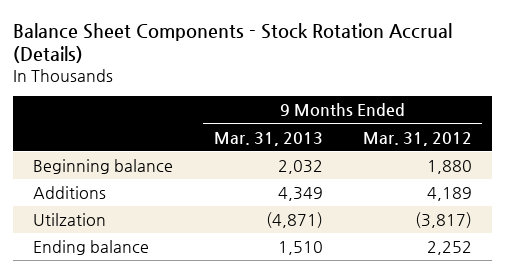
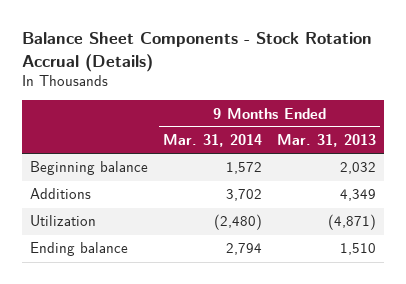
[362,131,472,146] Mar. 31, 2012 -> none
none -> [162,134,262,148] Mar. 31, 2014
[33,212,107,226] Utilzation -> [29,215,96,227] Utilization

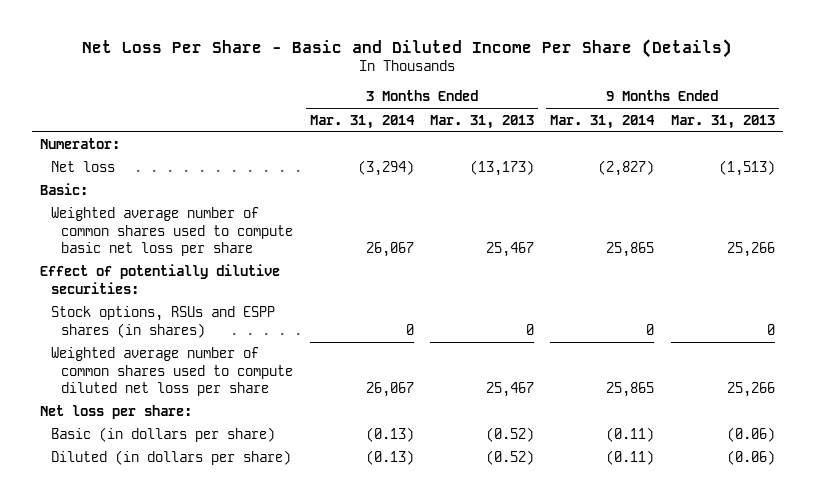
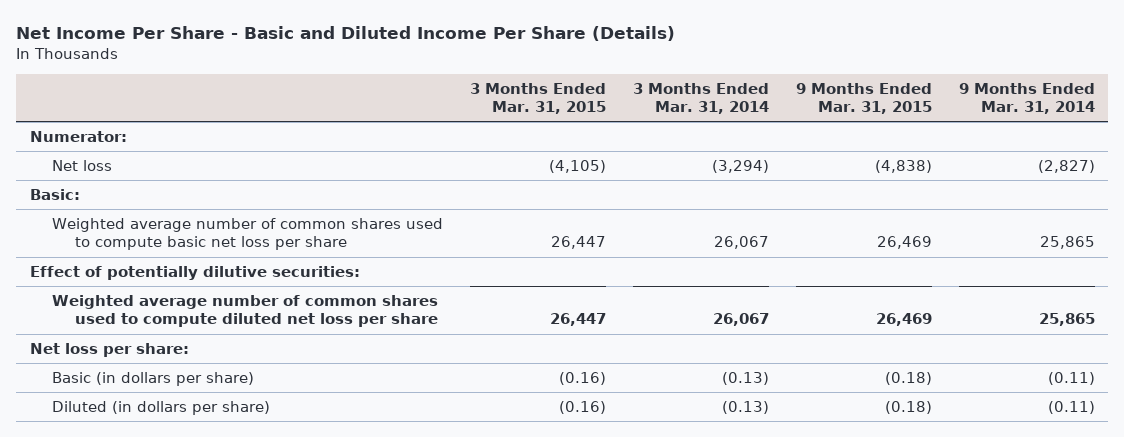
[82,39,733,59] Net Loss Per Share - Basic and Diluted Income Per Share (Details) -> [16,26,676,42] Net Income Per Share - Basic and Diluted Income Per Share (Details)
[429,114,534,129] Mar. 31, 2013 -> none
[670,114,775,129] Mar. 31, 2013 -> none
none -> [470,82,607,115] 3 Months Ended Mar. 31, 2015
none -> [795,82,932,115] 9 Months Ended Mar. 31, 2015
[50,306,275,338] Stock options, RSUs and ESPP shares (in shares) -> none

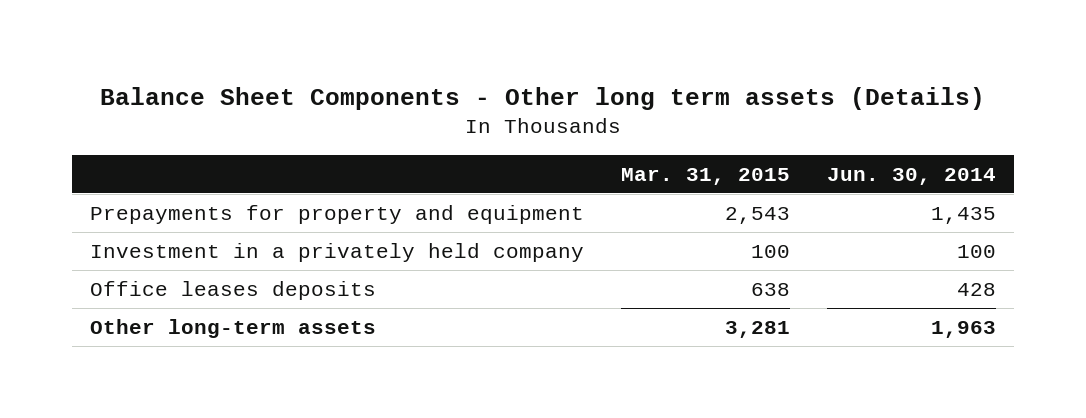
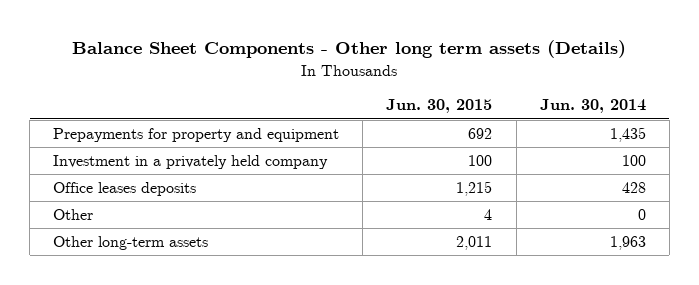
[620,167,790,185] Mar. 31, 2015 -> none
none -> [386,99,493,114] Jun. 30, 2015
none -> [53,209,94,221] Other

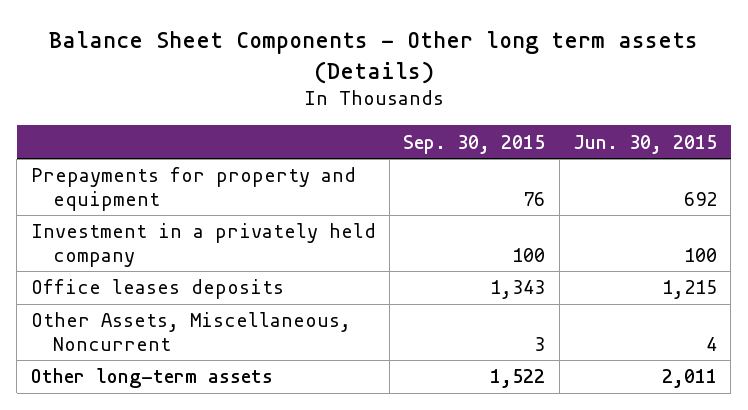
[539,99,646,114] Jun. 30, 2014 -> none
none -> [403,134,546,154] Sep. 30, 2015
[53,209,94,221] Other -> [30,312,351,351] Other Assets, Miscellaneous, Noncurrent

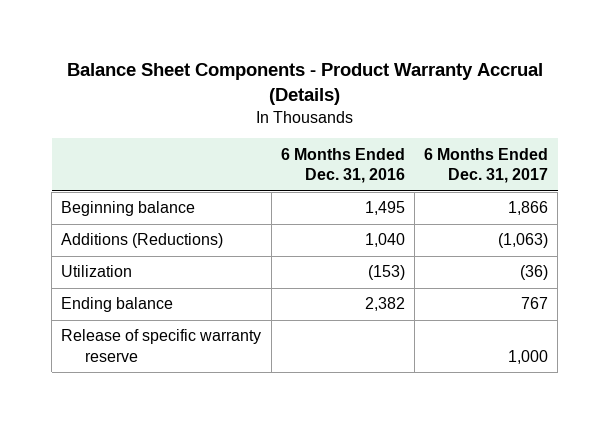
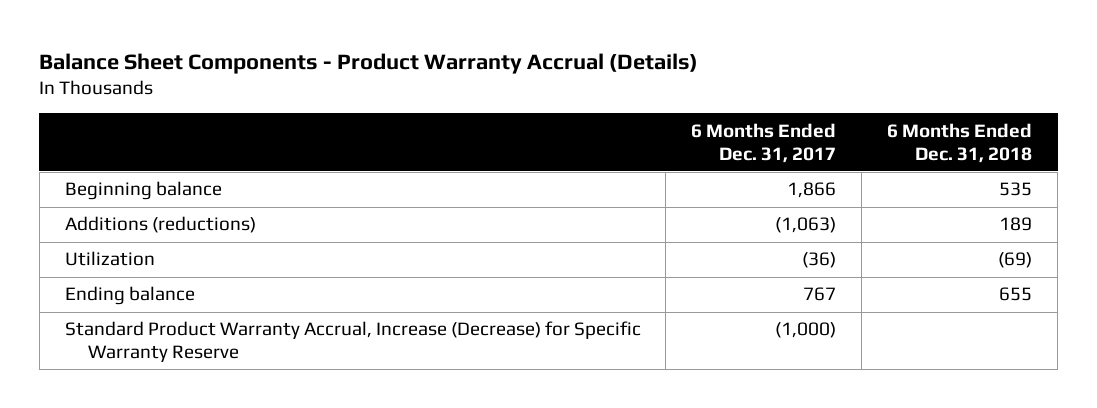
[280,147,405,184] 6 Months Ended Dec. 31, 2016 -> none
none -> [887,122,1033,163] 6 Months Ended Dec. 31, 2018
[61,233,224,249] Additions (Reductions) -> [64,216,256,234] Additions (reductions)
[61,329,262,362] Release of specific warranty reserve -> [64,321,641,363] Standard Product Warranty Accrual, Increase (Decrease) for Specific Warranty Reserve
[508,349,549,364] 1,000 -> [775,322,837,339] (1,000)

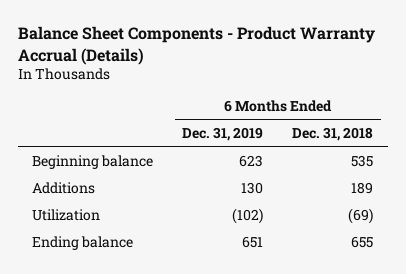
[691,122,837,163] 6 Months Ended Dec. 31, 2017 -> none
none -> [182,127,264,142] Dec. 31, 2019
[64,216,256,234] Additions (reductions) -> [32,182,96,195] Additions
[64,321,641,363] Standard Product Warranty Accrual, Increase (Decrease) for Specific Warranty Reserve -> none

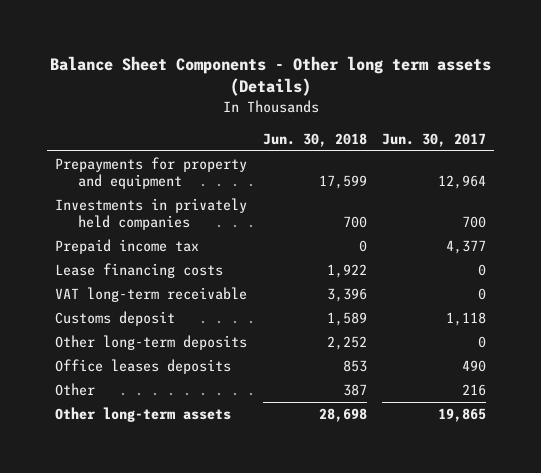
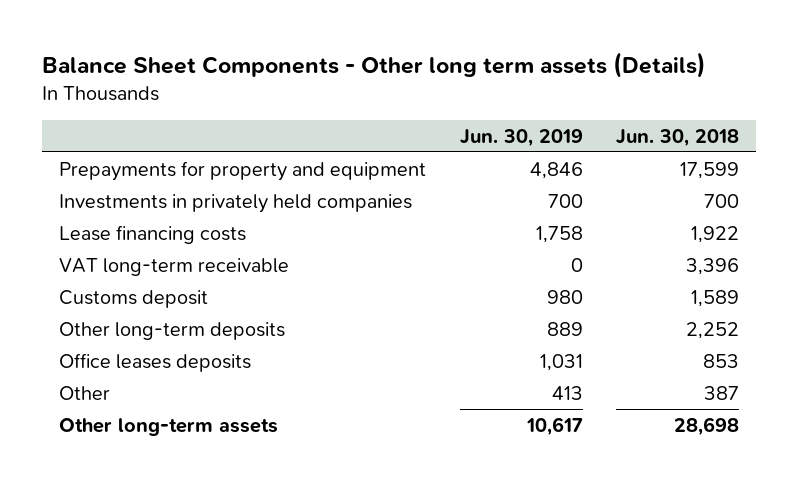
[382,132,487,147] Jun. 30, 2017 -> none
none -> [459,128,583,147] Jun. 30, 2019
[55,239,200,255] Prepaid income tax -> none

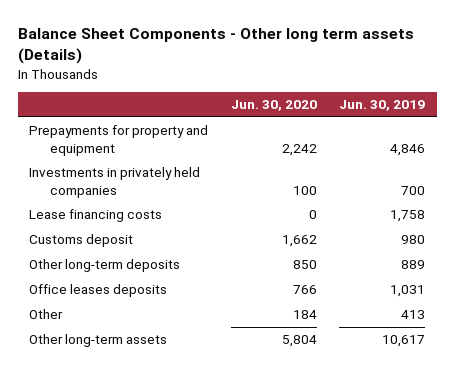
[616,128,740,147] Jun. 30, 2018 -> none
none -> [230,100,317,112] Jun. 30, 2020
[59,257,290,276] VAT long-term receivable -> none

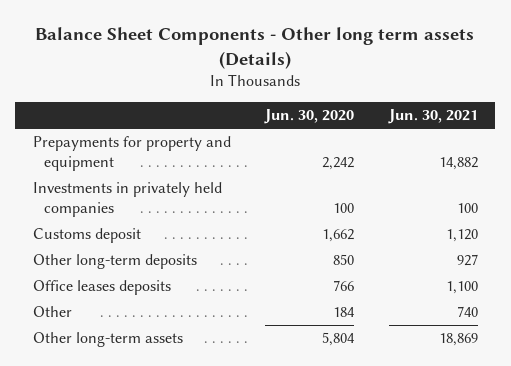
[339,100,426,112] Jun. 30, 2019 -> none
none -> [388,109,479,125] Jun. 30, 2021
[29,209,163,223] Lease financing costs -> none

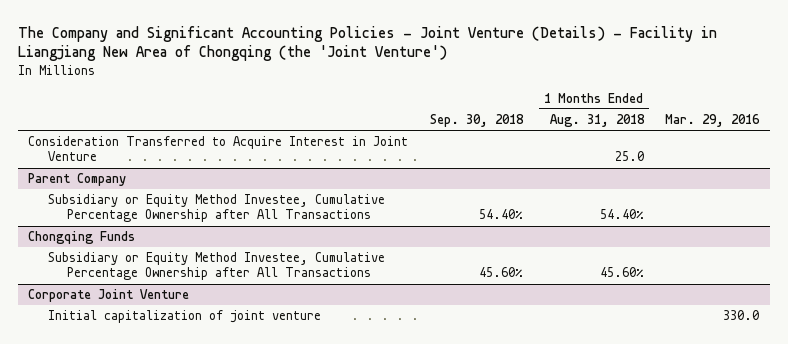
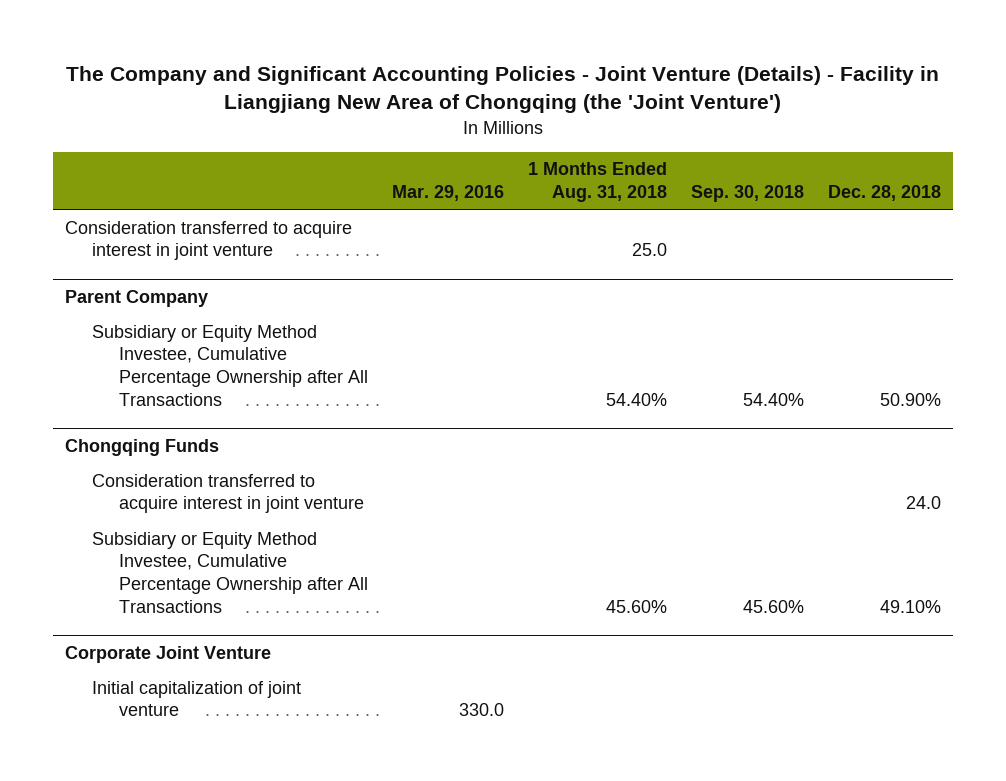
none -> [827,185,941,202] Dec. 28, 2018
[28,136,409,162] Consideration Transferred to Acquire Interest in Joint Venture -> [65,220,353,261] Consideration transferred to acquire interest in joint venture
none -> [91,473,364,514] Consideration transferred to acquire interest in joint venture

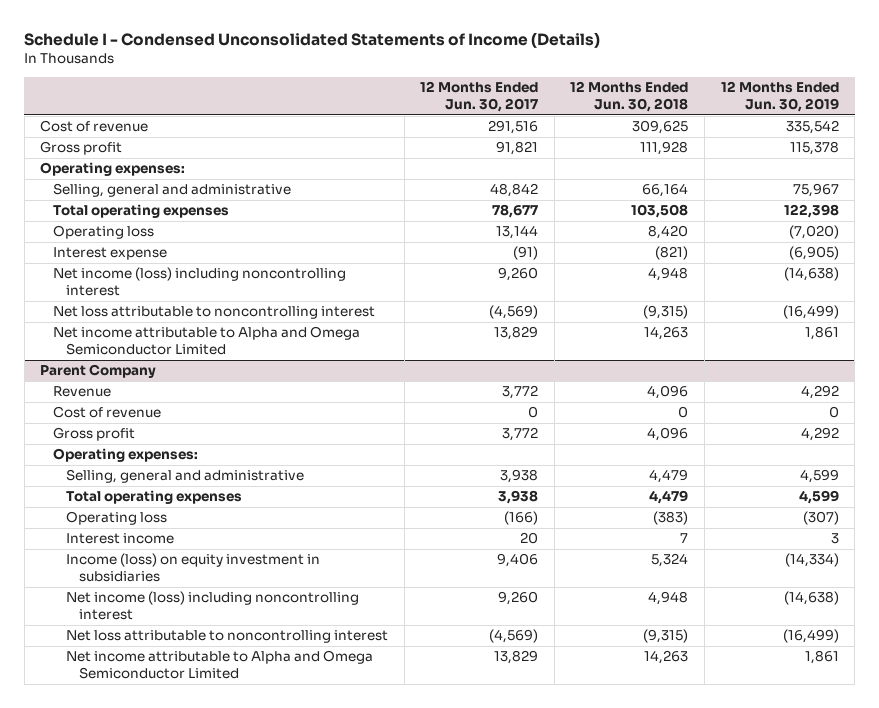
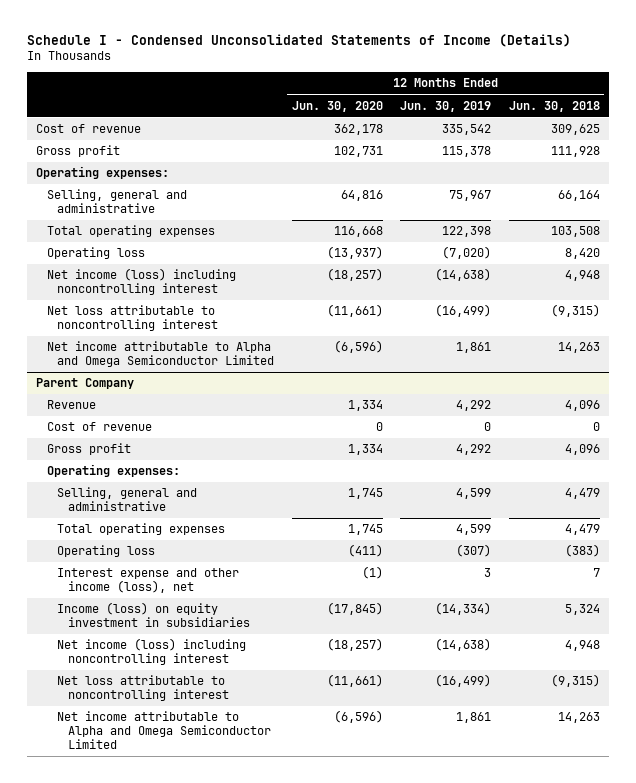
[420,81,539,113] 12 Months Ended Jun. 30, 2017 -> none
none -> [291,100,383,112] Jun. 30, 2020
[53,247,168,261] Interest expense -> none
[65,533,174,545] Interest income -> [57,568,240,594] Interest expense and other income (loss), net

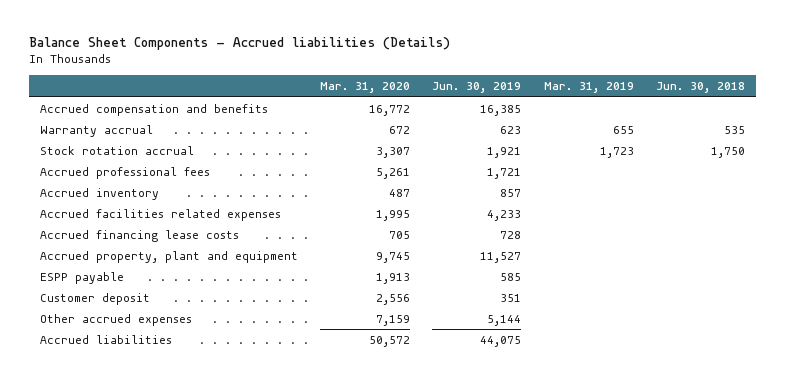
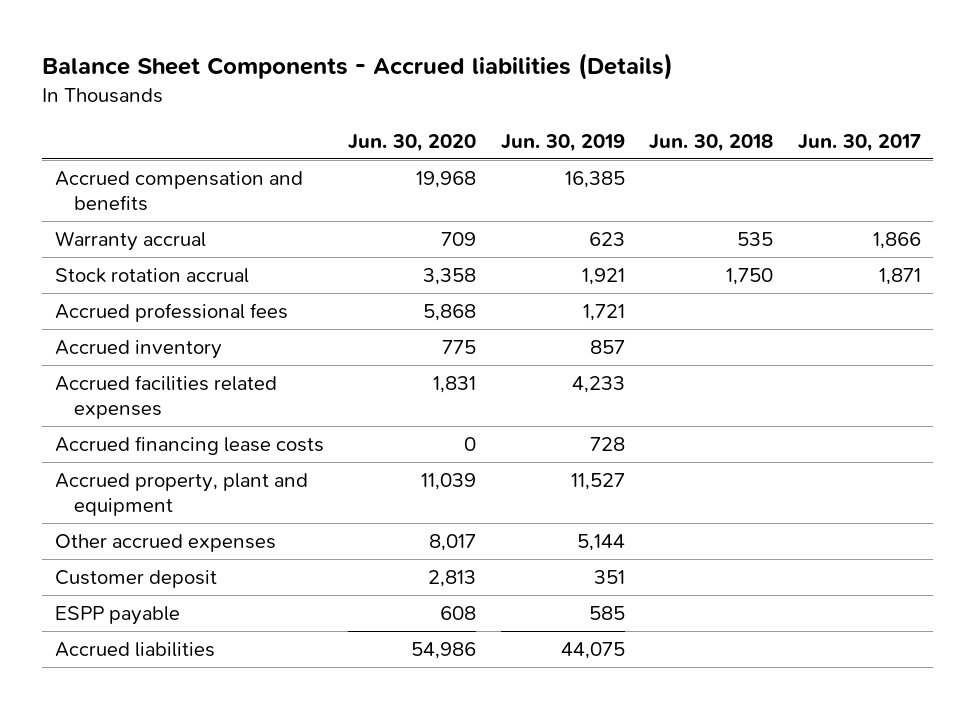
[320,81,411,93] Mar. 31, 2020 -> none
[543,81,634,93] Mar. 31, 2019 -> none
none -> [348,133,477,152] Jun. 30, 2020
none -> [797,133,921,152] Jun. 30, 2017
[39,292,150,305] Customer deposit -> [54,569,217,588] Customer deposit
[39,271,124,284] ESPP payable -> [54,605,180,625] ESPP payable

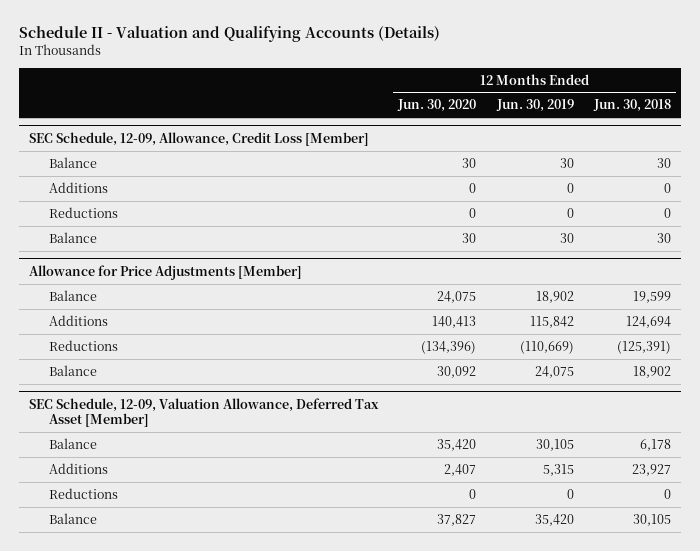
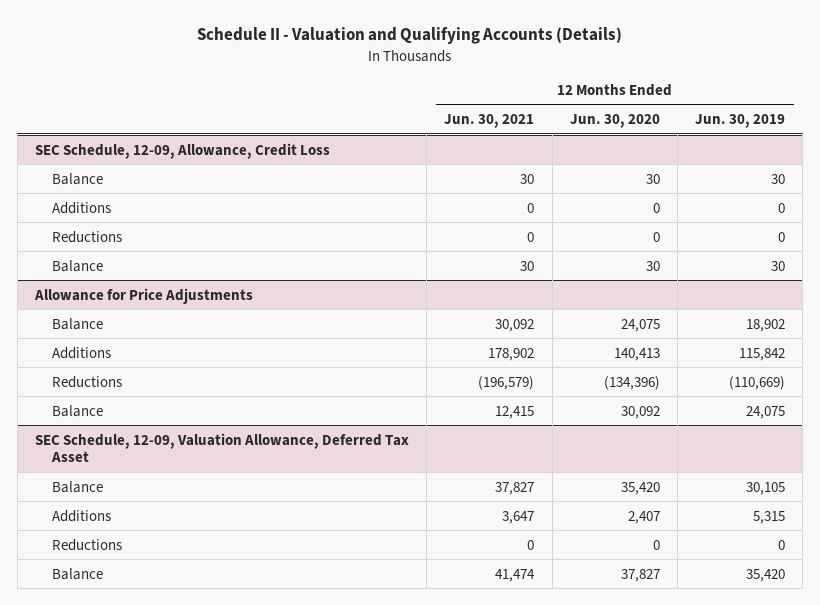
[592,99,671,113] Jun. 30, 2018 -> none
none -> [444,114,535,129] Jun. 30, 2021
[29,131,370,146] SEC Schedule, 12-09, Allowance, Credit Loss [Member] -> [35,142,331,159] SEC Schedule, 12-09, Allowance, Credit Loss
[29,264,303,280] Allowance for Price Adjustments [Member] -> [34,287,254,304] Allowance for Price Adjustments
[29,397,380,428] SEC Schedule, 12-09, Valuation Allowance, Deferred Tax Asset [Member] -> [35,432,410,463] SEC Schedule, 12-09, Valuation Allowance, Deferred Tax Asset

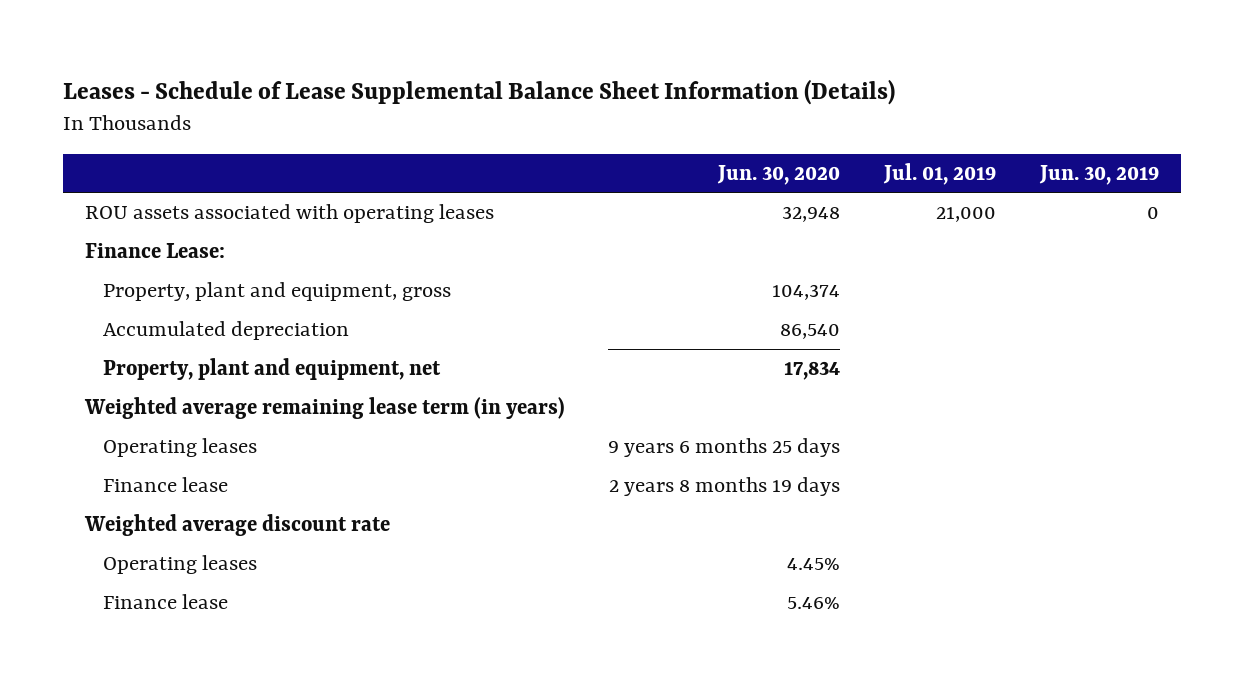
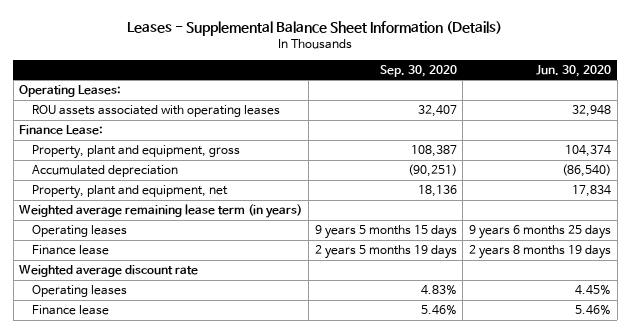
[62,78,895,105] Leases - Schedule of Lease Supplemental Balance Sheet Information (Details) -> [127,20,503,36] Leases - Supplemental Balance Sheet Information (Details)
[883,162,997,185] Jul. 01, 2019 -> none
[1039,164,1160,185] Jun. 30, 2019 -> none
none -> [379,64,457,77] Sep. 30, 2020
none -> [19,85,122,98] Operating Leases:
[780,323,841,339] 86,540 -> [562,164,612,178] (86,540)

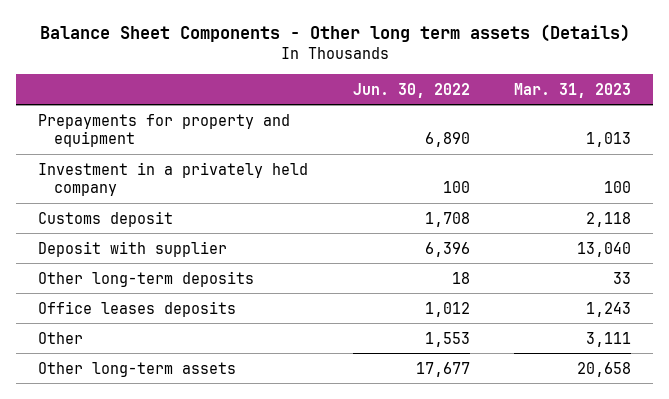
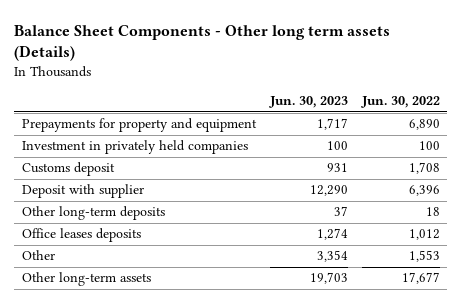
[514,82,632,98] Mar. 31, 2023 -> none
none -> [268,96,348,109] Jun. 30, 2023
[37,161,308,197] Investment in a privately held company -> [21,140,248,155] Investment in privately held companies

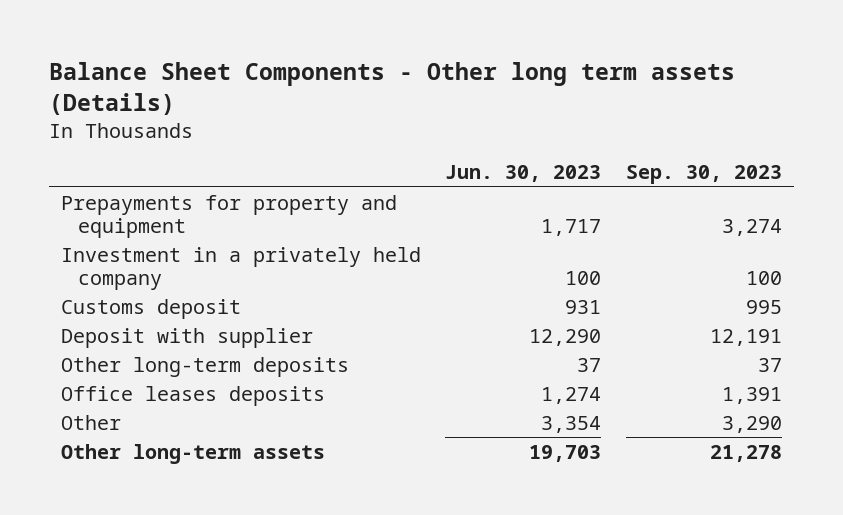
[361,96,441,109] Jun. 30, 2022 -> none
none -> [625,165,782,185] Sep. 30, 2023
[21,140,248,155] Investment in privately held companies -> [60,246,421,290] Investment in a privately held company

